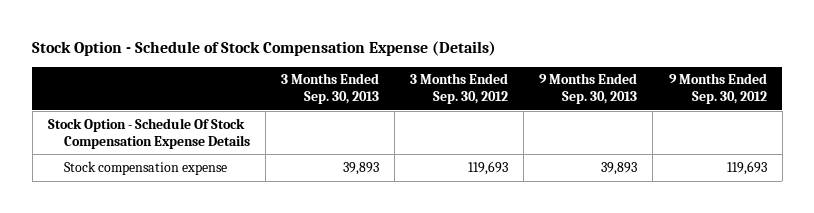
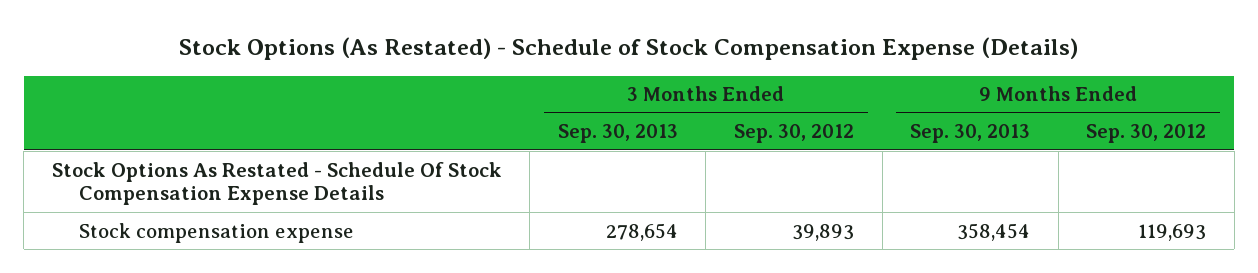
[32,41,497,57] Stock Option - Schedule of Stock Compensation Expense (Details) -> [179,37,1079,61] Stock Options (As Restated) - Schedule of Stock Compensation Expense (Details)
[47,117,250,149] Stock Option - Schedule Of Stock Compensation Expense Details -> [51,161,502,206] Stock Options As Restated - Schedule Of Stock Compensation Expense Details
[342,161,379,175] 39,893 -> [605,222,678,241] 278,654
[468,160,509,175] 119,693 -> [792,223,855,241] 39,893
[601,161,638,175] 39,893 -> [957,222,1031,241] 358,454

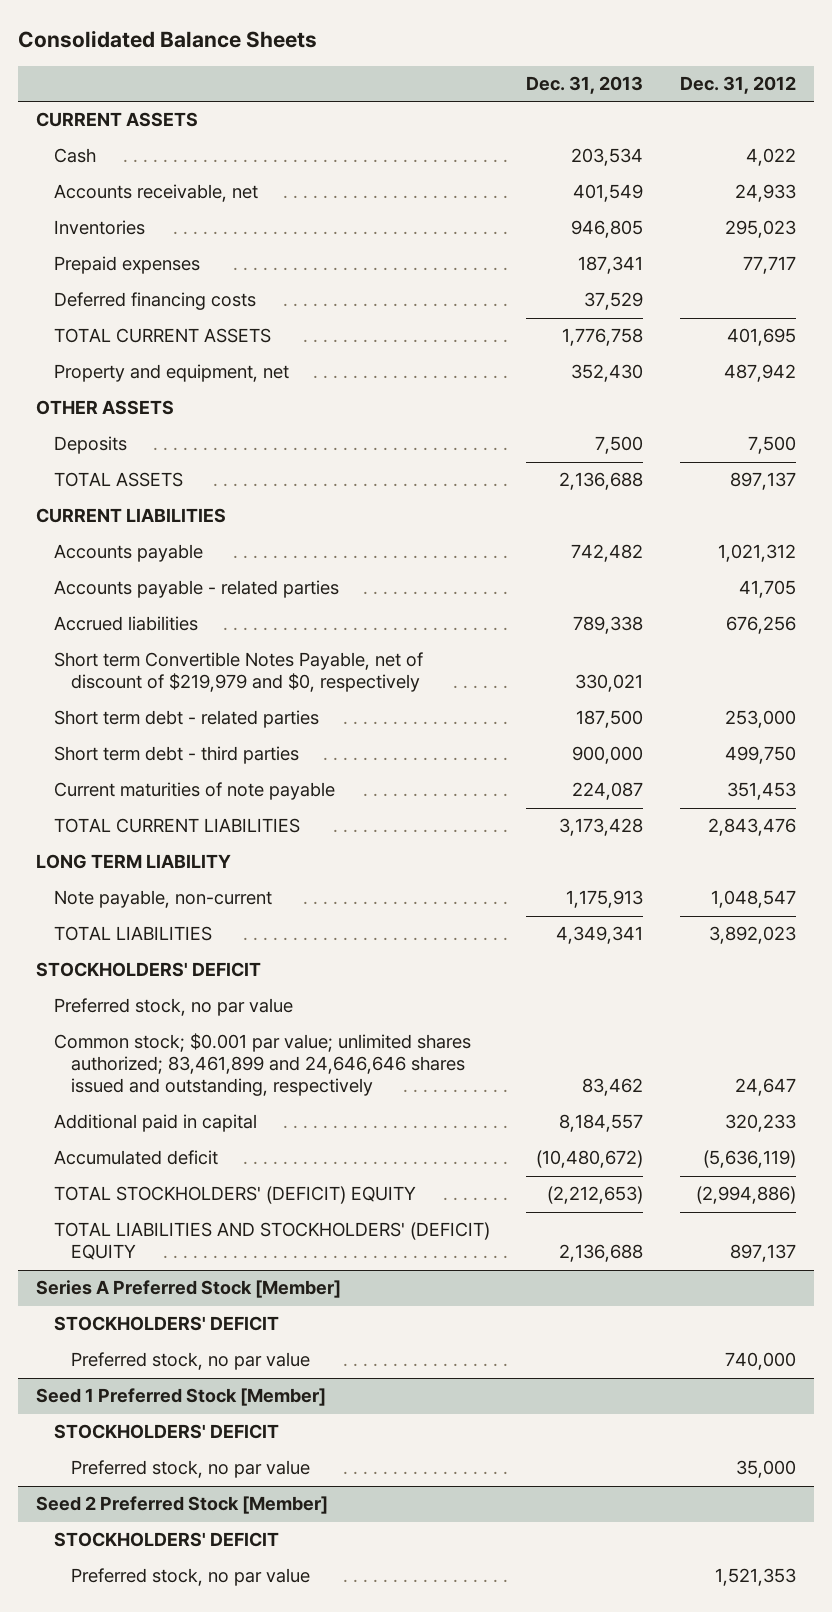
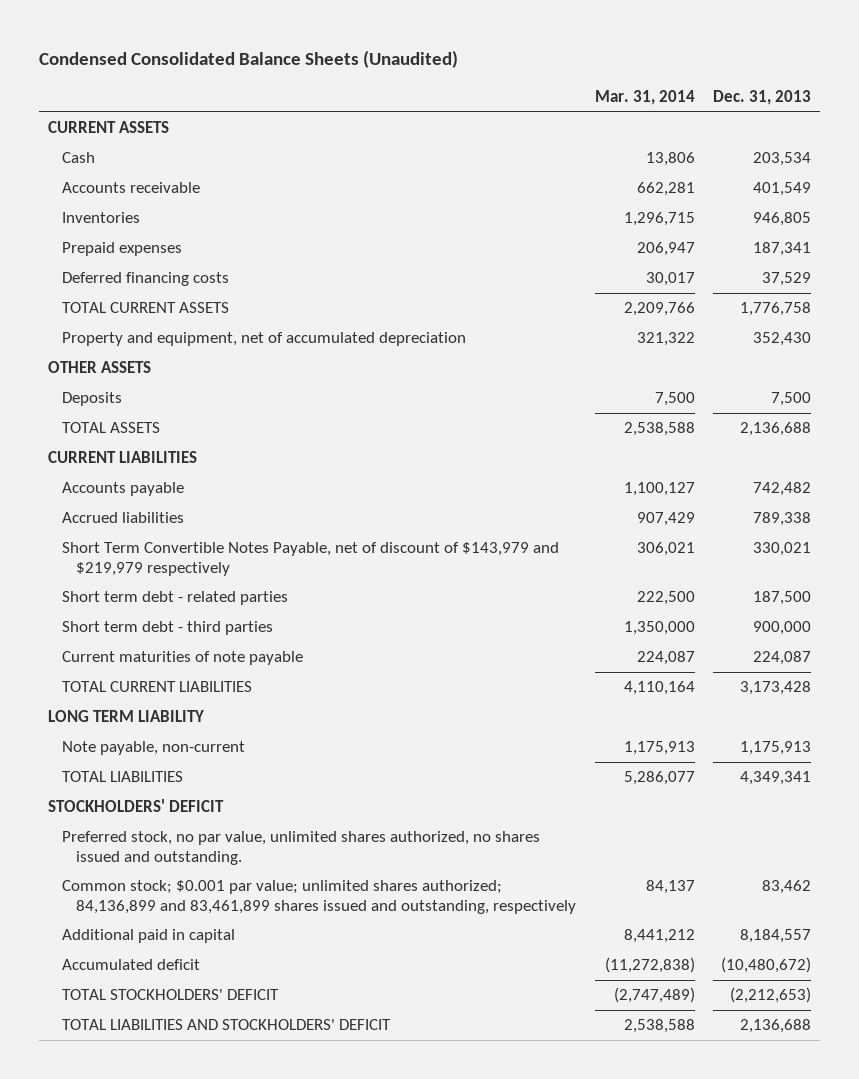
[18,30,318,49] Consolidated Balance Sheets -> [39,50,459,69] Condensed Consolidated Balance Sheets (Unaudited)
[679,76,796,95] Dec. 31, 2012 -> none
none -> [594,90,695,106] Mar. 31, 2014
[53,184,258,203] Accounts receivable, net -> [62,182,201,194] Accounts receivable
[53,364,289,383] Property and equipment, net -> [62,332,467,347] Property and equipment, net of accumulated depreciation
[53,580,339,599] Accounts payable - related parties -> none
[53,652,423,693] Short term Convertible Notes Payable, net of discount of $219,979 and $0, respectively -> [62,542,560,576] Short Term Convertible Notes Payable, net of discount of $143,979 and $219,979 respectively
[53,998,293,1017] Preferred stock, no par value -> [62,831,541,865] Preferred stock, no par value, unlimited shares authorized, no shares issued and outstanding.
[53,1033,471,1097] Common stock; $0.001 par value; unlimited shares authorized; 83,461,899 and 24,646,646 shares issued and outstanding, respectively -> [62,880,577,914] Common stock; $0.001 par value; unlimited shares authorized; 84,136,899 and 83,461,899 shares issued and outstanding, respectively
[36,1280,342,1299] Series A Preferred Stock [Member] -> none
[53,1316,279,1332] STOCKHOLDERS' DEFICIT -> none
[71,1352,311,1371] Preferred stock, no par value -> none
[36,1388,327,1407] Seed 1 Preferred Stock [Member] -> none
[53,1424,279,1440] STOCKHOLDERS' DEFICIT -> none
[71,1460,311,1479] Preferred stock, no par value -> none
[36,1496,329,1515] Seed 2 Preferred Stock [Member] -> none
[53,1532,279,1548] STOCKHOLDERS' DEFICIT -> none
[71,1568,311,1587] Preferred stock, no par value -> none
[53,1186,416,1205] TOTAL STOCKHOLDERS' (DEFICIT) EQUITY -> [62,989,280,1001] TOTAL STOCKHOLDERS' DEFICIT
[53,1222,490,1261] TOTAL LIABILITIES AND STOCKHOLDERS' (DEFICIT) EQUITY -> [62,1019,392,1031] TOTAL LIABILITIES AND STOCKHOLDERS' DEFICIT

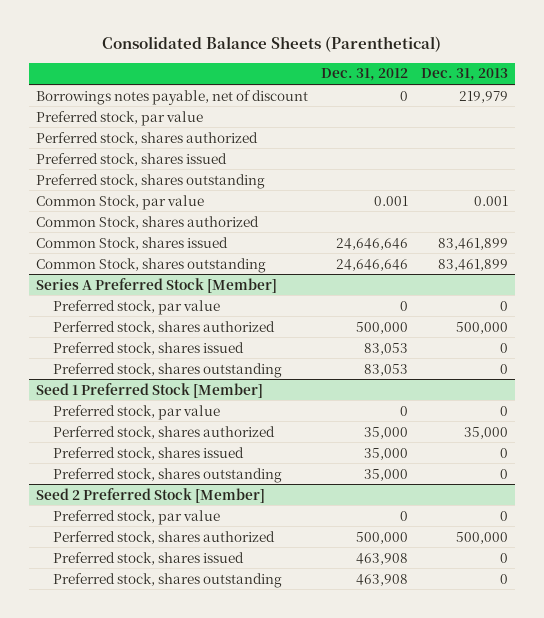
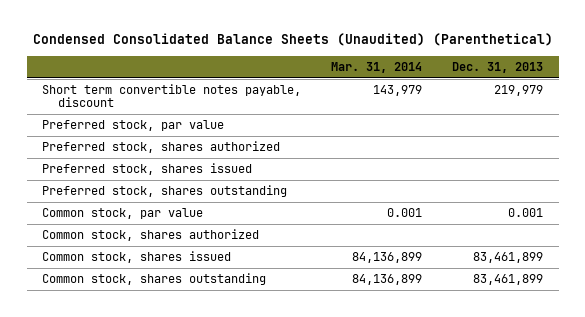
[101,36,441,53] Consolidated Balance Sheets (Parenthetical) -> [32,33,553,47] Condensed Consolidated Balance Sheets (Unaudited) (Parenthetical)
[320,68,408,82] Dec. 31, 2012 -> none
none -> [331,61,423,73] Mar. 31, 2014
[35,89,308,105] Borrowings notes payable, net of discount -> [41,84,301,108] Short term convertible notes payable, discount
[35,131,258,145] Perferred stock, shares authorized -> [41,141,280,154] Preferred stock, shares authorized
[35,277,277,293] Series A Preferred Stock [Member] -> none
[52,299,220,315] Preferred stock, par value -> none
[52,320,275,334] Perferred stock, shares authorized -> none
[52,341,244,355] Preferred stock, shares issued -> none
[52,362,282,378] Preferred stock, shares outstanding -> none
[35,382,263,398] Seed 1 Preferred Stock [Member] -> none
[52,404,220,420] Preferred stock, par value -> none
[52,425,275,439] Perferred stock, shares authorized -> none
[52,446,244,460] Preferred stock, shares issued -> none
[52,467,282,483] Preferred stock, shares outstanding -> none
[35,487,265,503] Seed 2 Preferred Stock [Member] -> none
[52,509,220,525] Preferred stock, par value -> none
[52,530,275,544] Perferred stock, shares authorized -> none
[52,551,244,565] Preferred stock, shares issued -> none
[52,572,282,588] Preferred stock, shares outstanding -> none
[35,194,204,210] Common Stock, par value -> [41,208,203,220] Common stock, par value
[35,215,259,229] Common Stock, shares authorized -> [41,229,259,242] Common stock, shares authorized
[35,236,228,250] Common Stock, shares issued -> [41,251,231,264] Common stock, shares issued
[35,257,266,273] Common Stock, shares outstanding -> [41,273,266,286] Common stock, shares outstanding

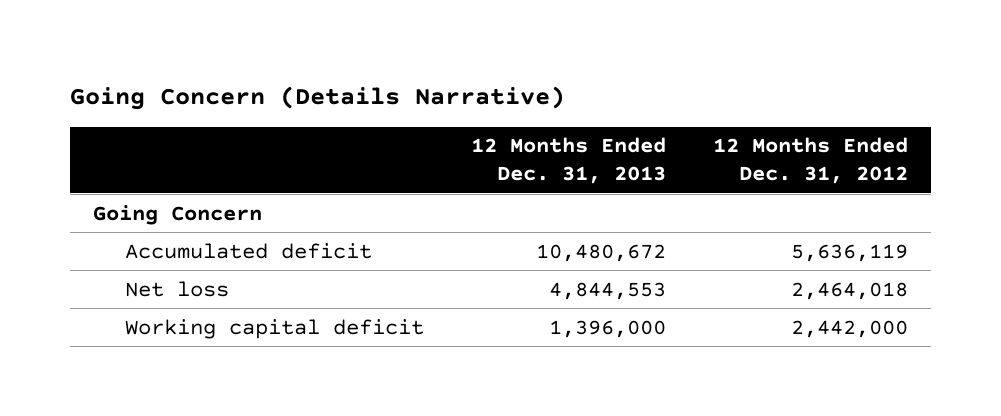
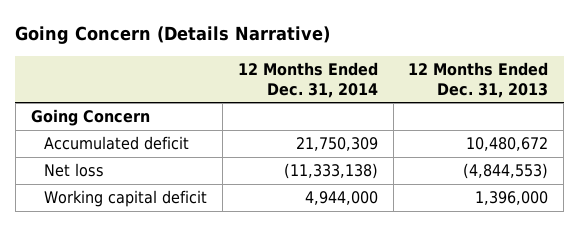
[712,137,908,184] 12 Months Ended Dec. 31, 2012 -> none
none -> [237,61,378,98] 12 Months Ended Dec. 31, 2014
[548,281,666,300] 4,844,553 -> [463,163,549,180] (4,844,553)

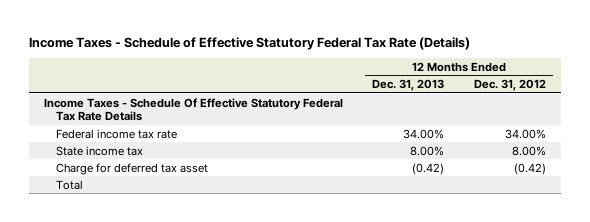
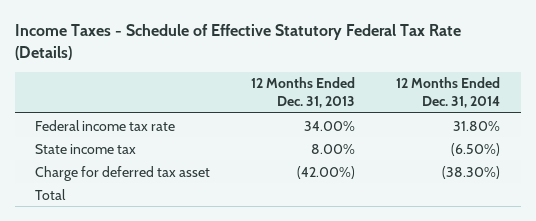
[473,79,546,92] Dec. 31, 2012 -> none
none -> [396,77,501,108] 12 Months Ended Dec. 31, 2014
[43,97,343,122] Income Taxes - Schedule Of Effective Statutory Federal Tax Rate Details -> none
[412,162,445,175] (0.42) -> [297,165,356,179] (42.00%)

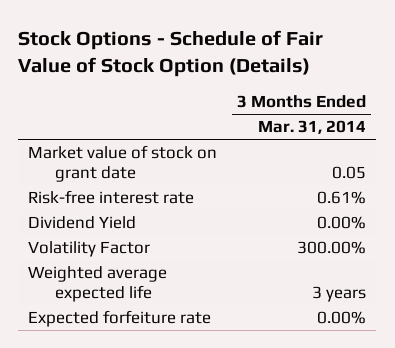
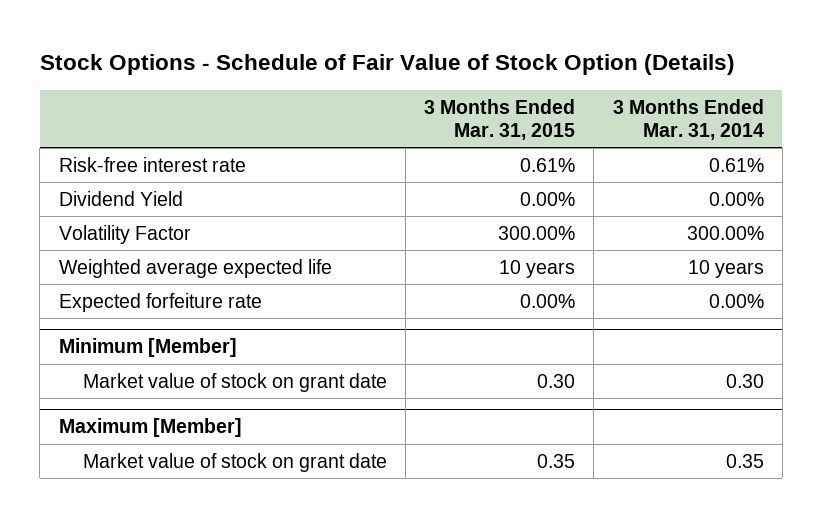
none -> [424,98,576,140] 3 Months Ended Mar. 31, 2015
[28,145,218,183] Market value of stock on grant date -> none
[312,286,367,303] 3 years -> [687,259,764,278] 10 years
none -> [58,338,237,358] Minimum [Member]
none -> [83,372,388,392] Market value of stock on grant date
none -> [58,418,242,438] Maximum [Member]
none -> [83,452,388,472] Market value of stock on grant date

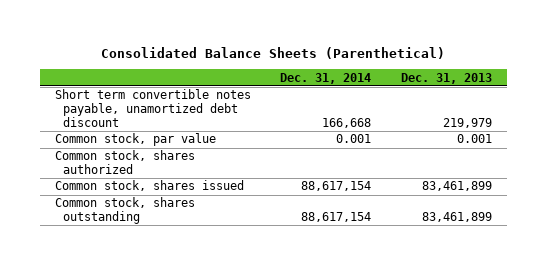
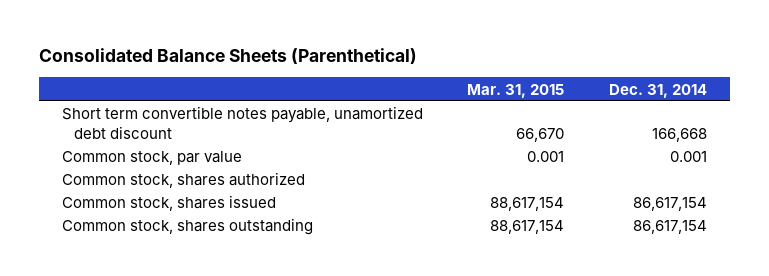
[401,72,493,84] Dec. 31, 2013 -> none
none -> [467,83,565,98] Mar. 31, 2015
[301,181,372,192] 88,617,154 -> [633,197,708,212] 86,617,154
[301,212,372,223] 88,617,154 -> [633,220,708,235] 86,617,154

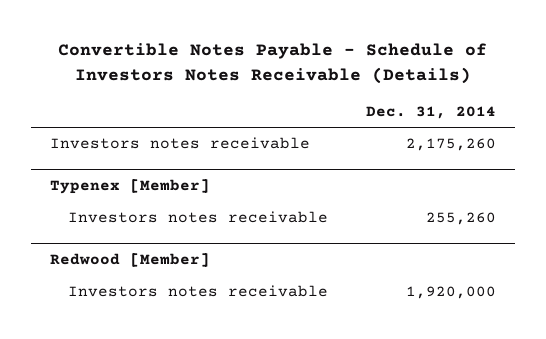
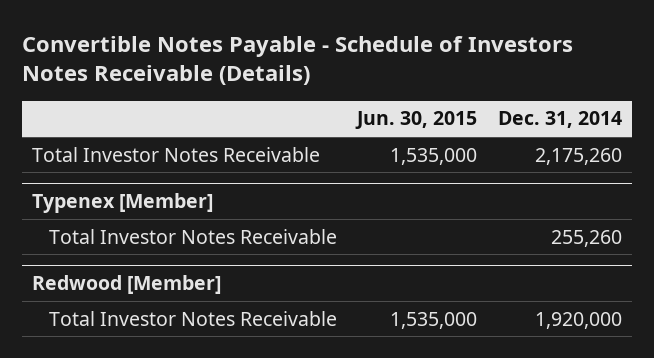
none -> [355,111,478,130] Jun. 30, 2015
[49,137,310,150] Investors notes receivable -> [31,146,320,162] Total Investor Notes Receivable
[67,211,328,224] Investors notes receivable -> [48,228,337,244] Total Investor Notes Receivable
[67,285,328,298] Investors notes receivable -> [48,310,337,326] Total Investor Notes Receivable

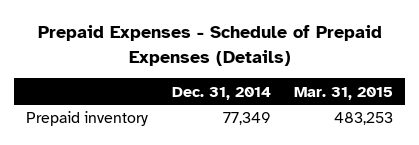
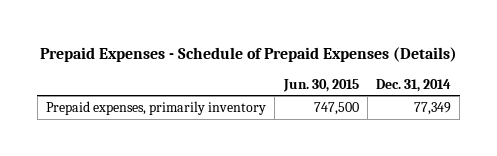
[294,86,394,100] Mar. 31, 2015 -> none
none -> [282,78,359,92] Jun. 30, 2015
[26,111,149,127] Prepaid inventory -> [45,101,266,116] Prepaid expenses, primarily inventory

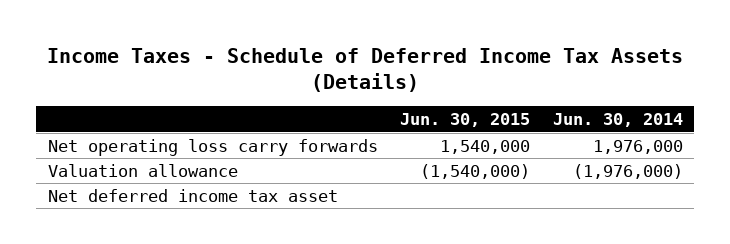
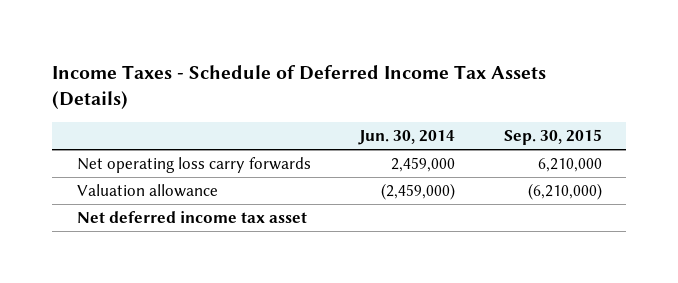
[400,113,531,128] Jun. 30, 2015 -> none
none -> [503,129,602,146] Sep. 30, 2015
[592,139,683,154] 1,976,000 -> [391,157,456,173] 2,459,000
[572,163,683,179] (1,976,000) -> [381,183,456,201] (2,459,000)

